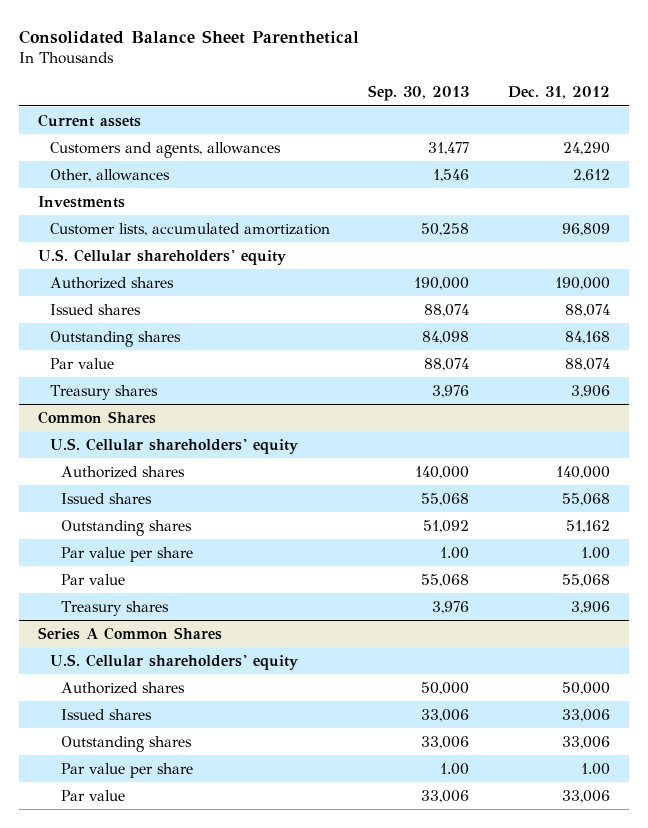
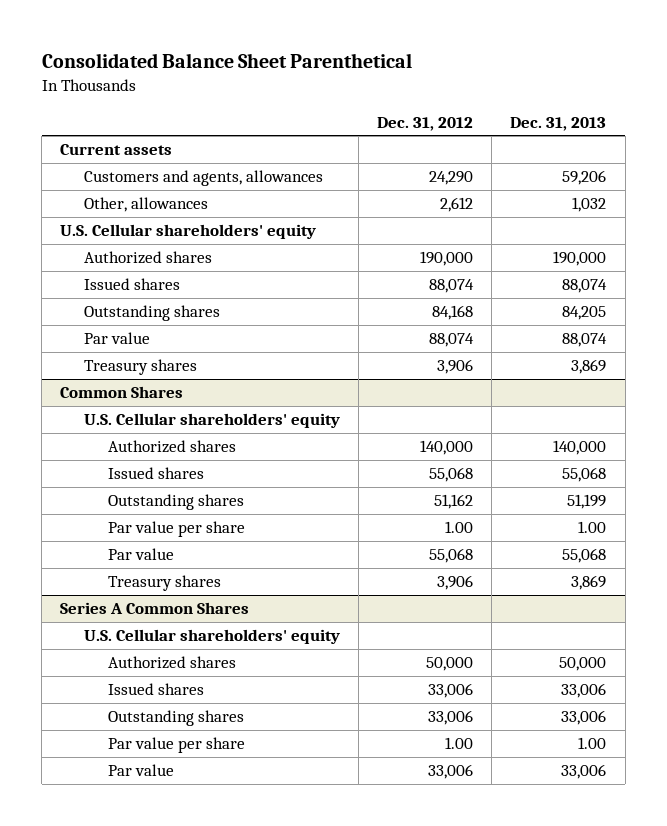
[368,85,470,102] Sep. 30, 2013 -> none
none -> [510,116,607,131] Dec. 31, 2013
[38,195,126,208] Investments -> none
[49,222,330,236] Customer lists, accumulated amortization -> none

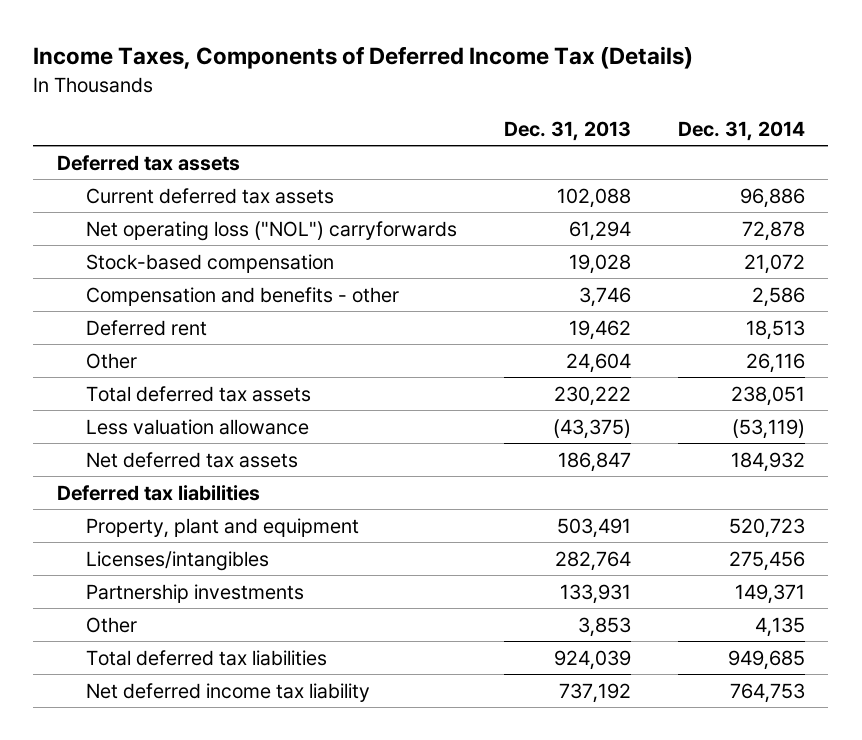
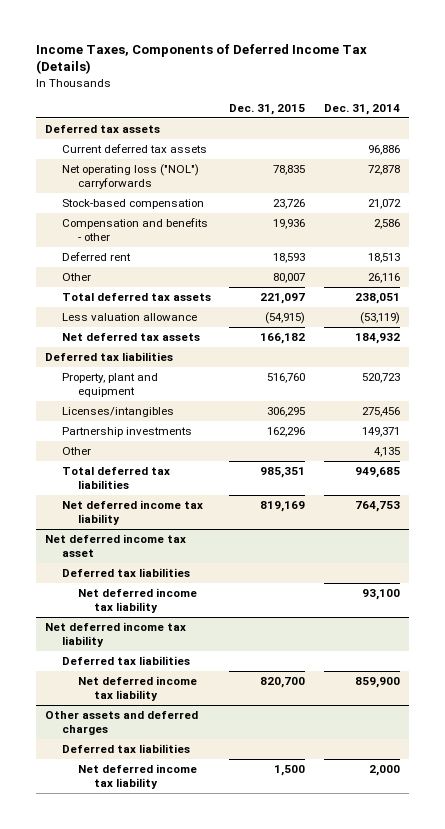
[503,120,631,141] Dec. 31, 2013 -> none
none -> [229,103,306,115] Dec. 31, 2015
none -> [45,533,187,558] Net deferred income tax asset
none -> [61,567,190,577] Deferred tax liabilities
none -> [77,587,197,614] Net deferred income tax liability
none -> [45,621,187,648] Net deferred income tax liability
none -> [61,655,190,665] Deferred tax liabilities
none -> [77,675,197,702] Net deferred income tax liability
none -> [45,710,199,736] Other assets and deferred charges
none -> [61,743,190,753] Deferred tax liabilities
none -> [77,763,197,790] Net deferred income tax liability

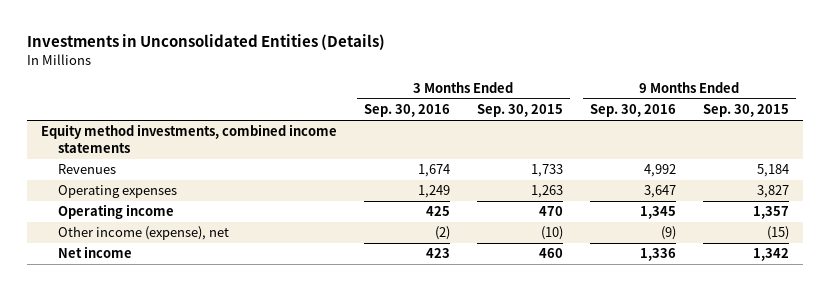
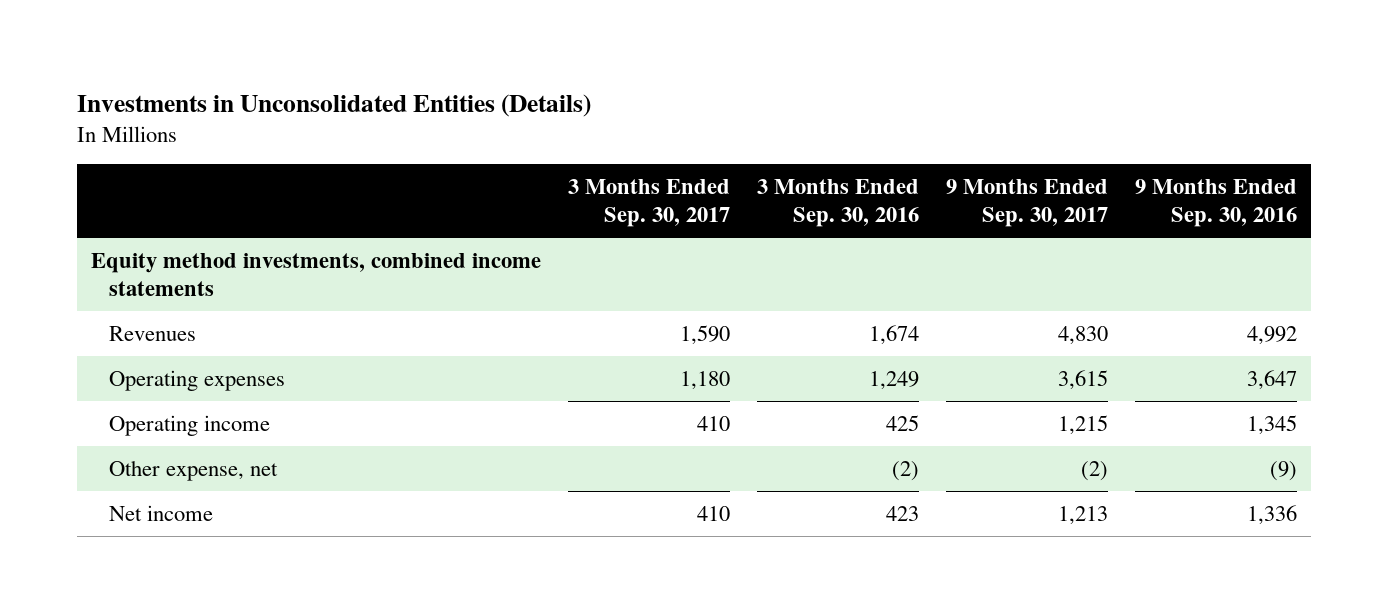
[476,104,563,118] Sep. 30, 2015 -> none
[703,104,790,118] Sep. 30, 2015 -> none
none -> [567,179,730,227] 3 Months Ended Sep. 30, 2017
none -> [945,179,1108,227] 9 Months Ended Sep. 30, 2017
[58,226,230,241] Other income (expense), net -> [109,460,279,482] Other expense, net

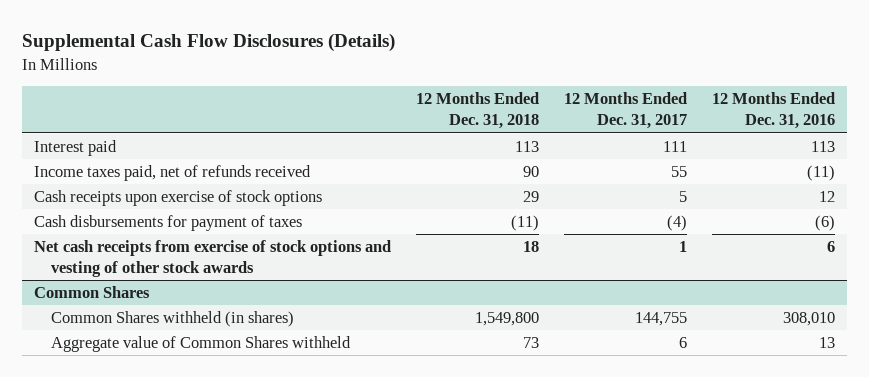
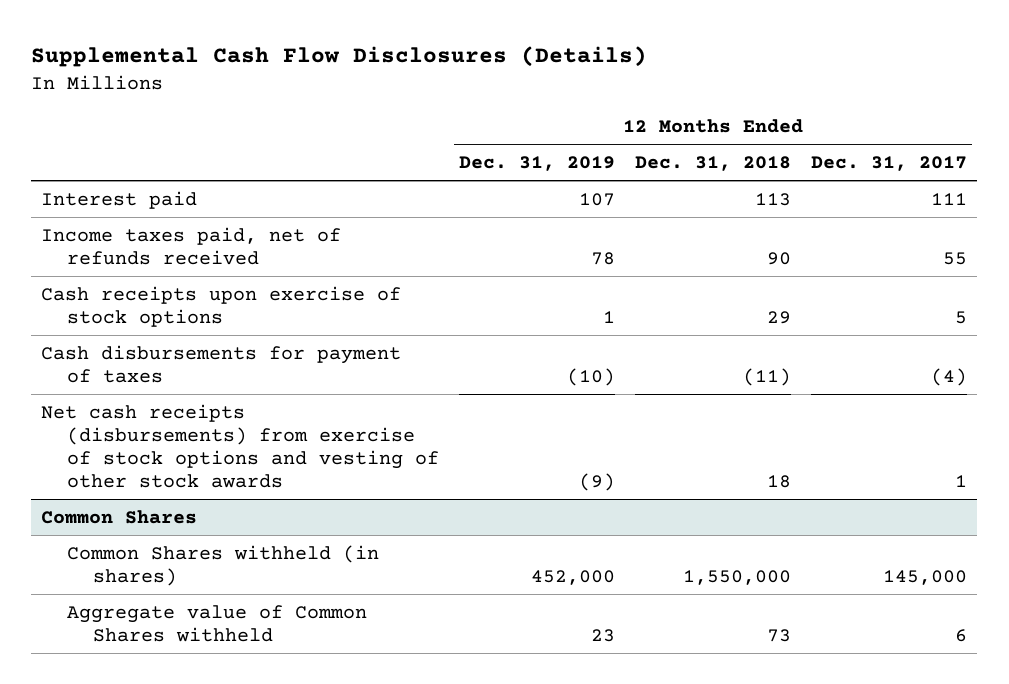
[711,92,835,130] 12 Months Ended Dec. 31, 2016 -> none
none -> [459,156,616,172] Dec. 31, 2019
[34,240,392,277] Net cash receipts from exercise of stock options and vesting of other stock awards -> [41,403,440,488] Net cash receipts (disbursements) from exercise of stock options and vesting of other stock awards
[474,312,539,327] 1,549,800 -> [683,569,792,585] 1,550,000
[634,312,687,327] 144,755 -> [883,569,968,585] 145,000

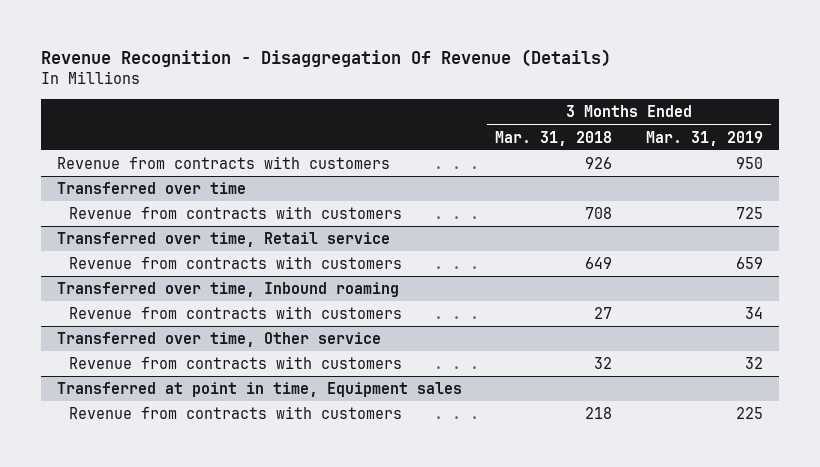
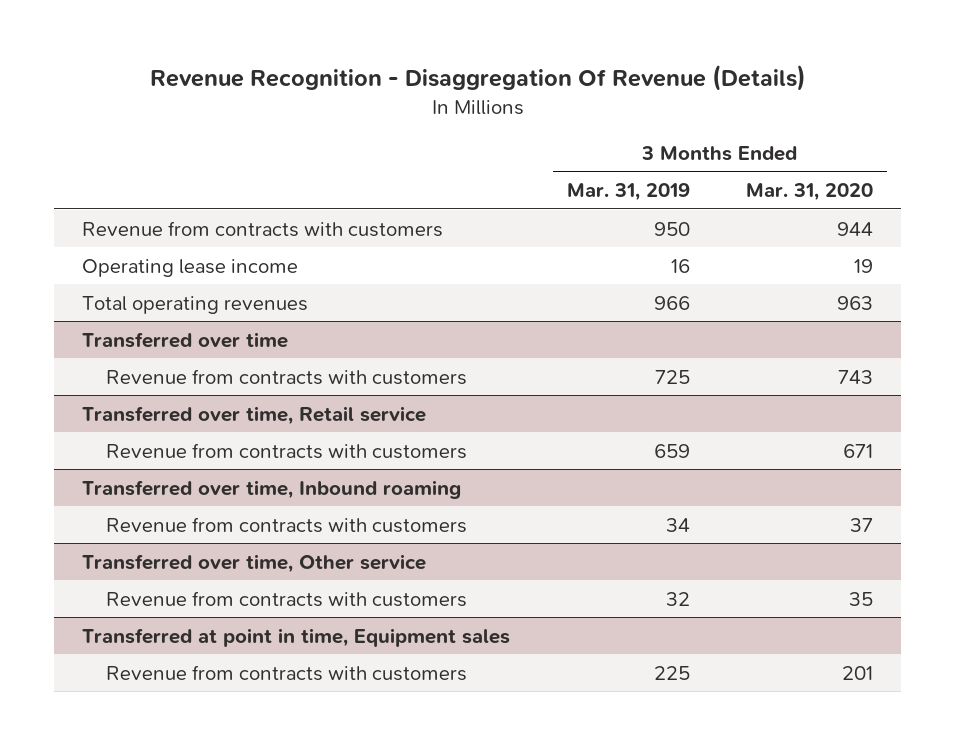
[495,130,613,146] Mar. 31, 2018 -> none
none -> [745,183,873,202] Mar. 31, 2020
none -> [82,258,299,277] Operating lease income
none -> [82,295,309,314] Total operating revenues

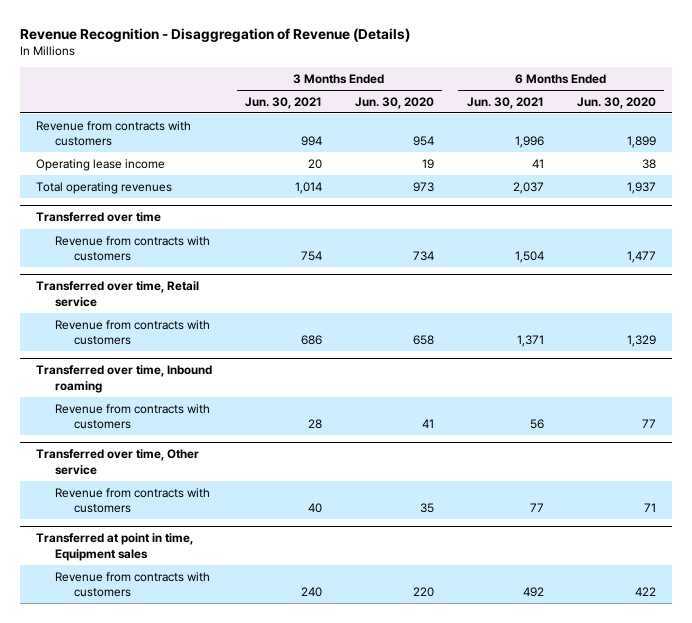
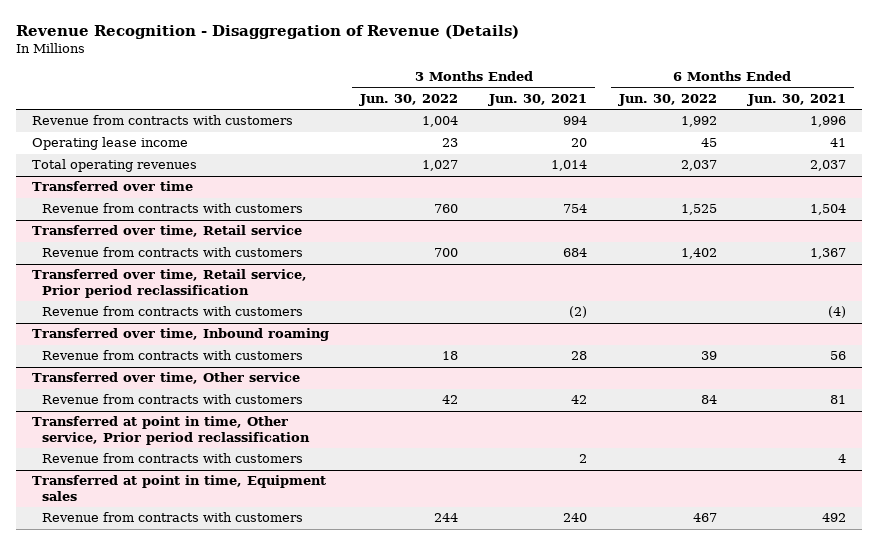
[354,96,434,109] Jun. 30, 2020 -> none
[576,96,656,109] Jun. 30, 2020 -> none
none -> [359,93,459,106] Jun. 30, 2022
none -> [617,93,717,106] Jun. 30, 2022
[300,335,322,346] 686 -> [563,248,588,258] 684
[516,335,544,348] 1,371 -> [809,248,846,260] 1,367
none -> [31,269,307,298] Transferred over time, Retail service, Prior period reclassification
none -> [41,306,303,317] Revenue from contracts with customers
[307,503,322,514] 40 -> [571,395,588,405] 42
[529,503,544,513] 77 -> [829,395,846,405] 81
none -> [31,416,310,445] Transferred at point in time, Other service, Prior period reclassification
none -> [41,453,303,464] Revenue from contracts with customers

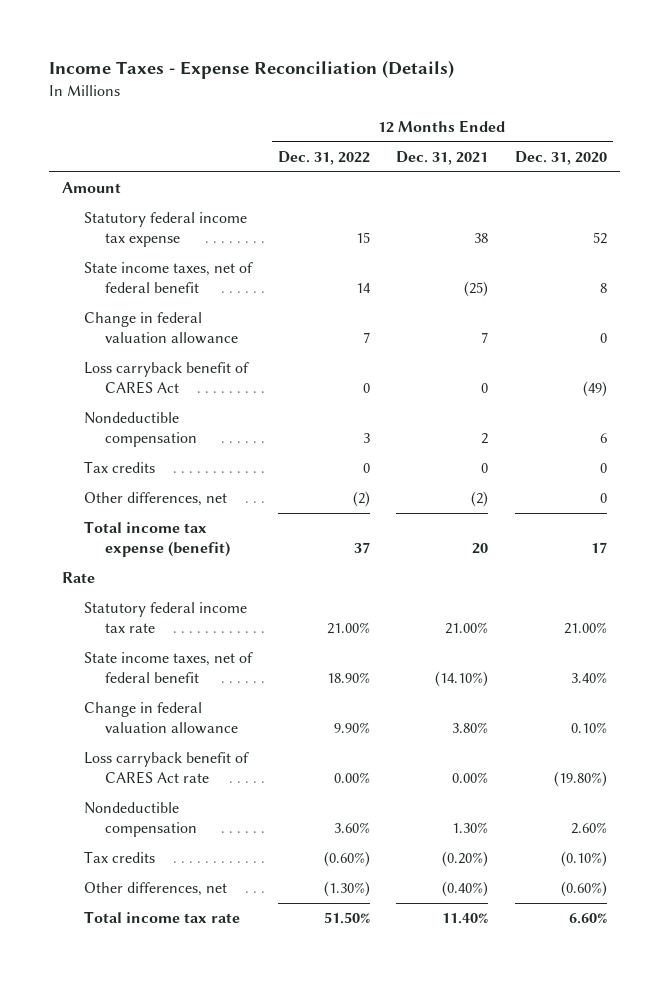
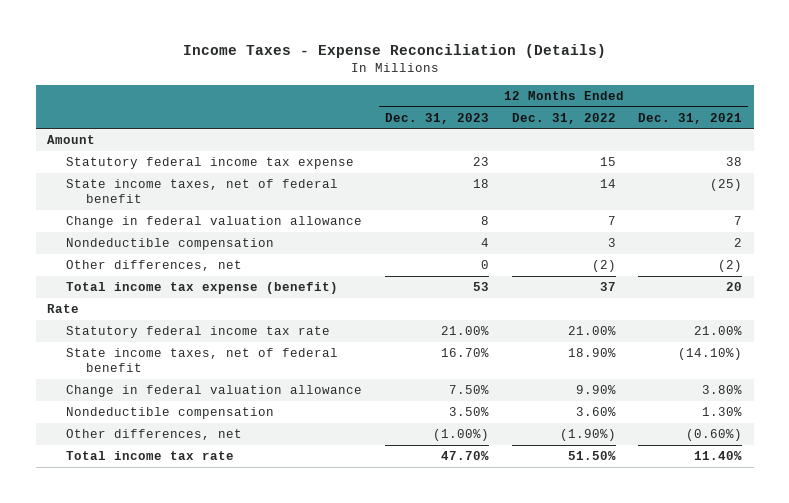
[514,150,607,165] Dec. 31, 2020 -> none
none -> [385,112,490,124] Dec. 31, 2023
[83,362,249,394] Loss carryback benefit of CARES Act -> none
[83,461,155,474] Tax credits -> none
[83,752,249,784] Loss carryback benefit of CARES Act rate -> none
[83,851,155,864] Tax credits -> none
[324,881,371,898] (1.30%) -> [559,428,616,441] (1.90%)
[442,881,489,898] (0.40%) -> [686,428,743,441] (0.60%)

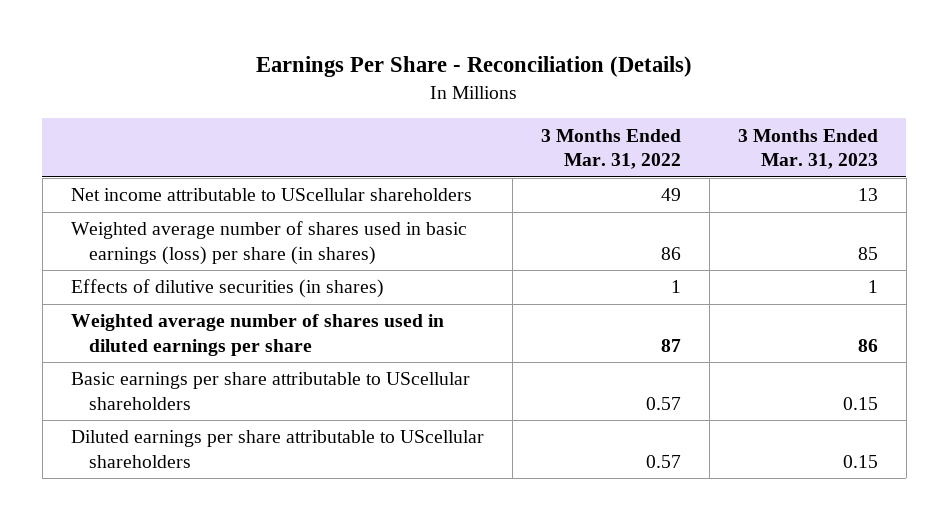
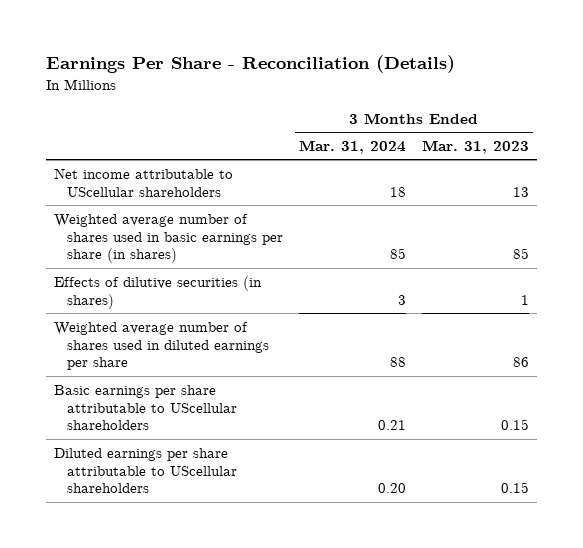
[540,128,681,170] 3 Months Ended Mar. 31, 2022 -> none
none -> [298,139,406,154] Mar. 31, 2024
[70,221,467,265] Weighted average number of shares used in basic earnings (loss) per share (in shares) -> [53,213,283,264] Weighted average number of shares used in basic earnings per share (in shares)

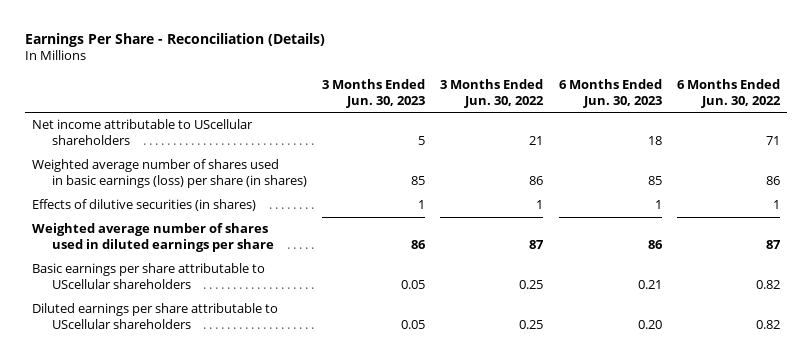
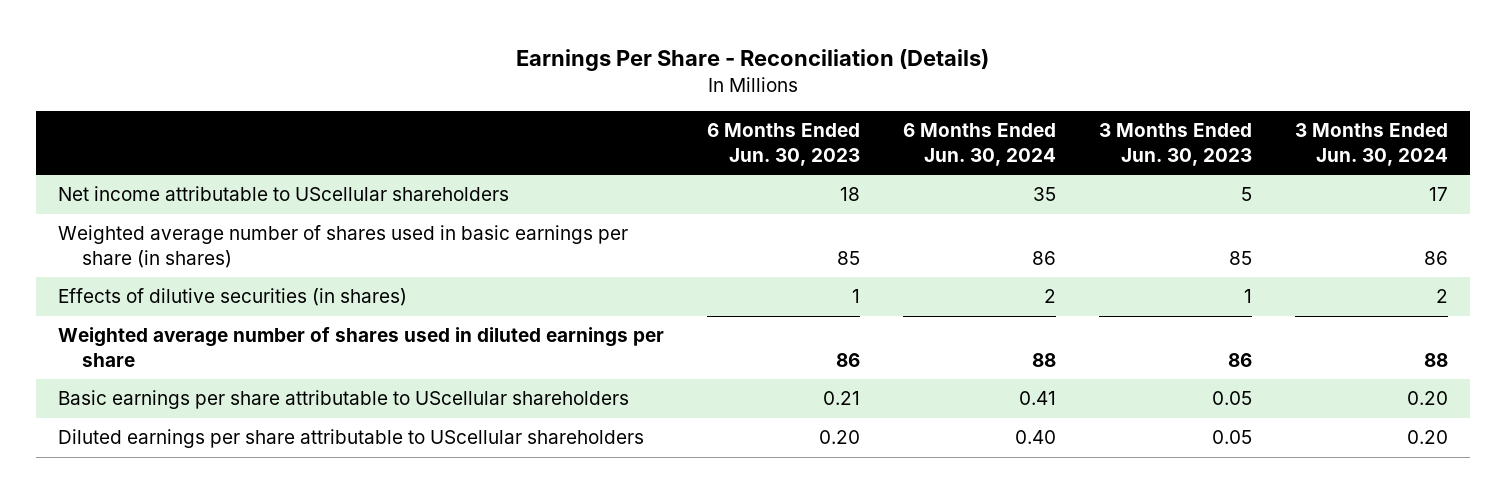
[440,79,545,108] 3 Months Ended Jun. 30, 2022 -> none
[676,79,781,108] 6 Months Ended Jun. 30, 2022 -> none
none -> [903,123,1057,166] 6 Months Ended Jun. 30, 2024
none -> [1295,123,1449,166] 3 Months Ended Jun. 30, 2024
[32,159,307,188] Weighted average number of shares used in basic earnings (loss) per share (in shares) -> [57,225,628,269] Weighted average number of shares used in basic earnings per share (in shares)

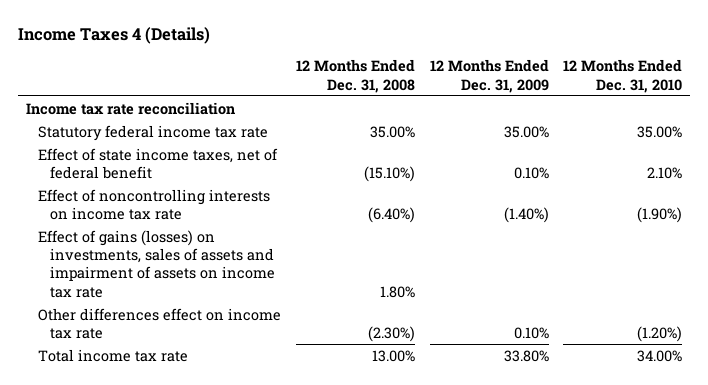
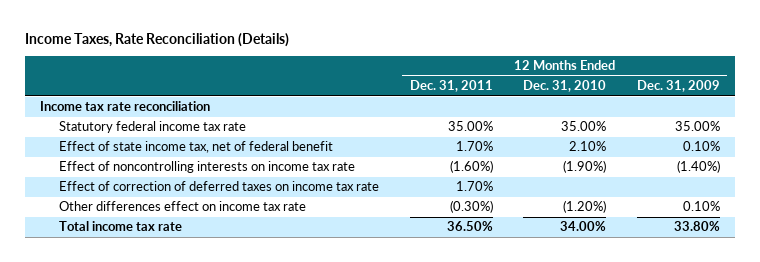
[18,27,211,45] Income Taxes 4 (Details) -> [24,32,289,47] Income Taxes, Rate Reconciliation (Details)
[295,59,415,93] 12 Months Ended Dec. 31, 2008 -> none
none -> [409,80,493,93] Dec. 31, 2011
[37,147,278,179] Effect of state income taxes, net of federal benefit -> [59,141,334,154] Effect of state income tax, net of federal benefit
[37,229,275,298] Effect of gains (losses) on investments, sales of assets and impairment of assets on income tax rate -> none
none -> [59,181,380,192] Effect of correction of deferred taxes on income tax rate

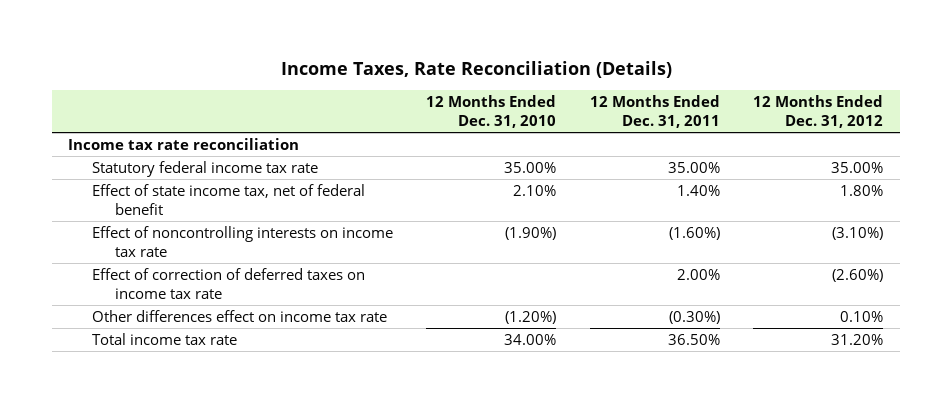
[636,80,720,93] Dec. 31, 2009 -> none
none -> [753,95,884,128] 12 Months Ended Dec. 31, 2012
[455,141,493,152] 1.70% -> [676,184,720,196] 1.40%
[455,181,493,192] 1.70% -> [676,268,720,280] 2.00%

